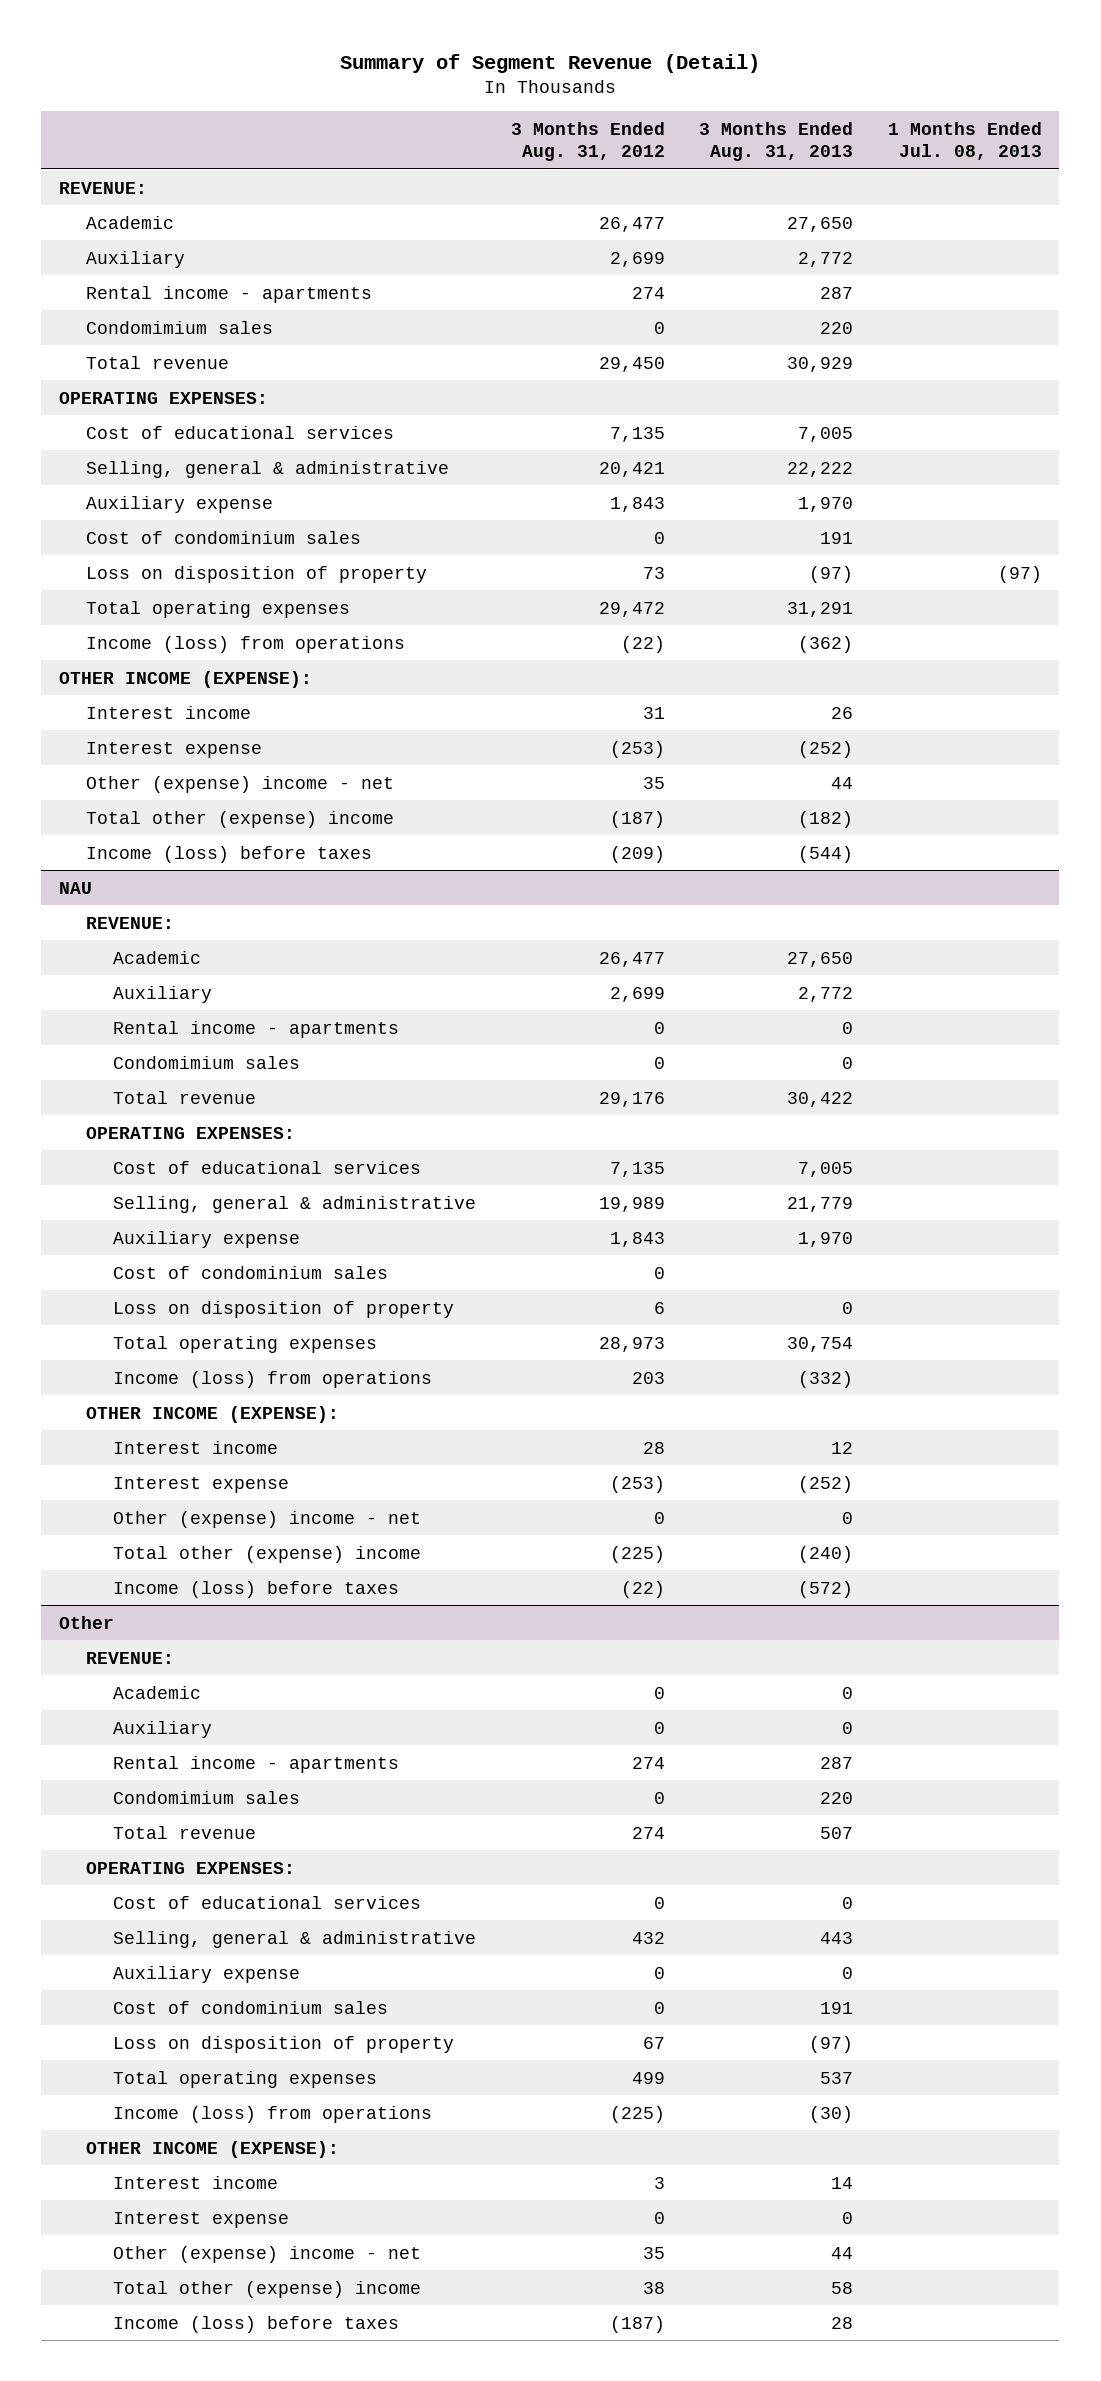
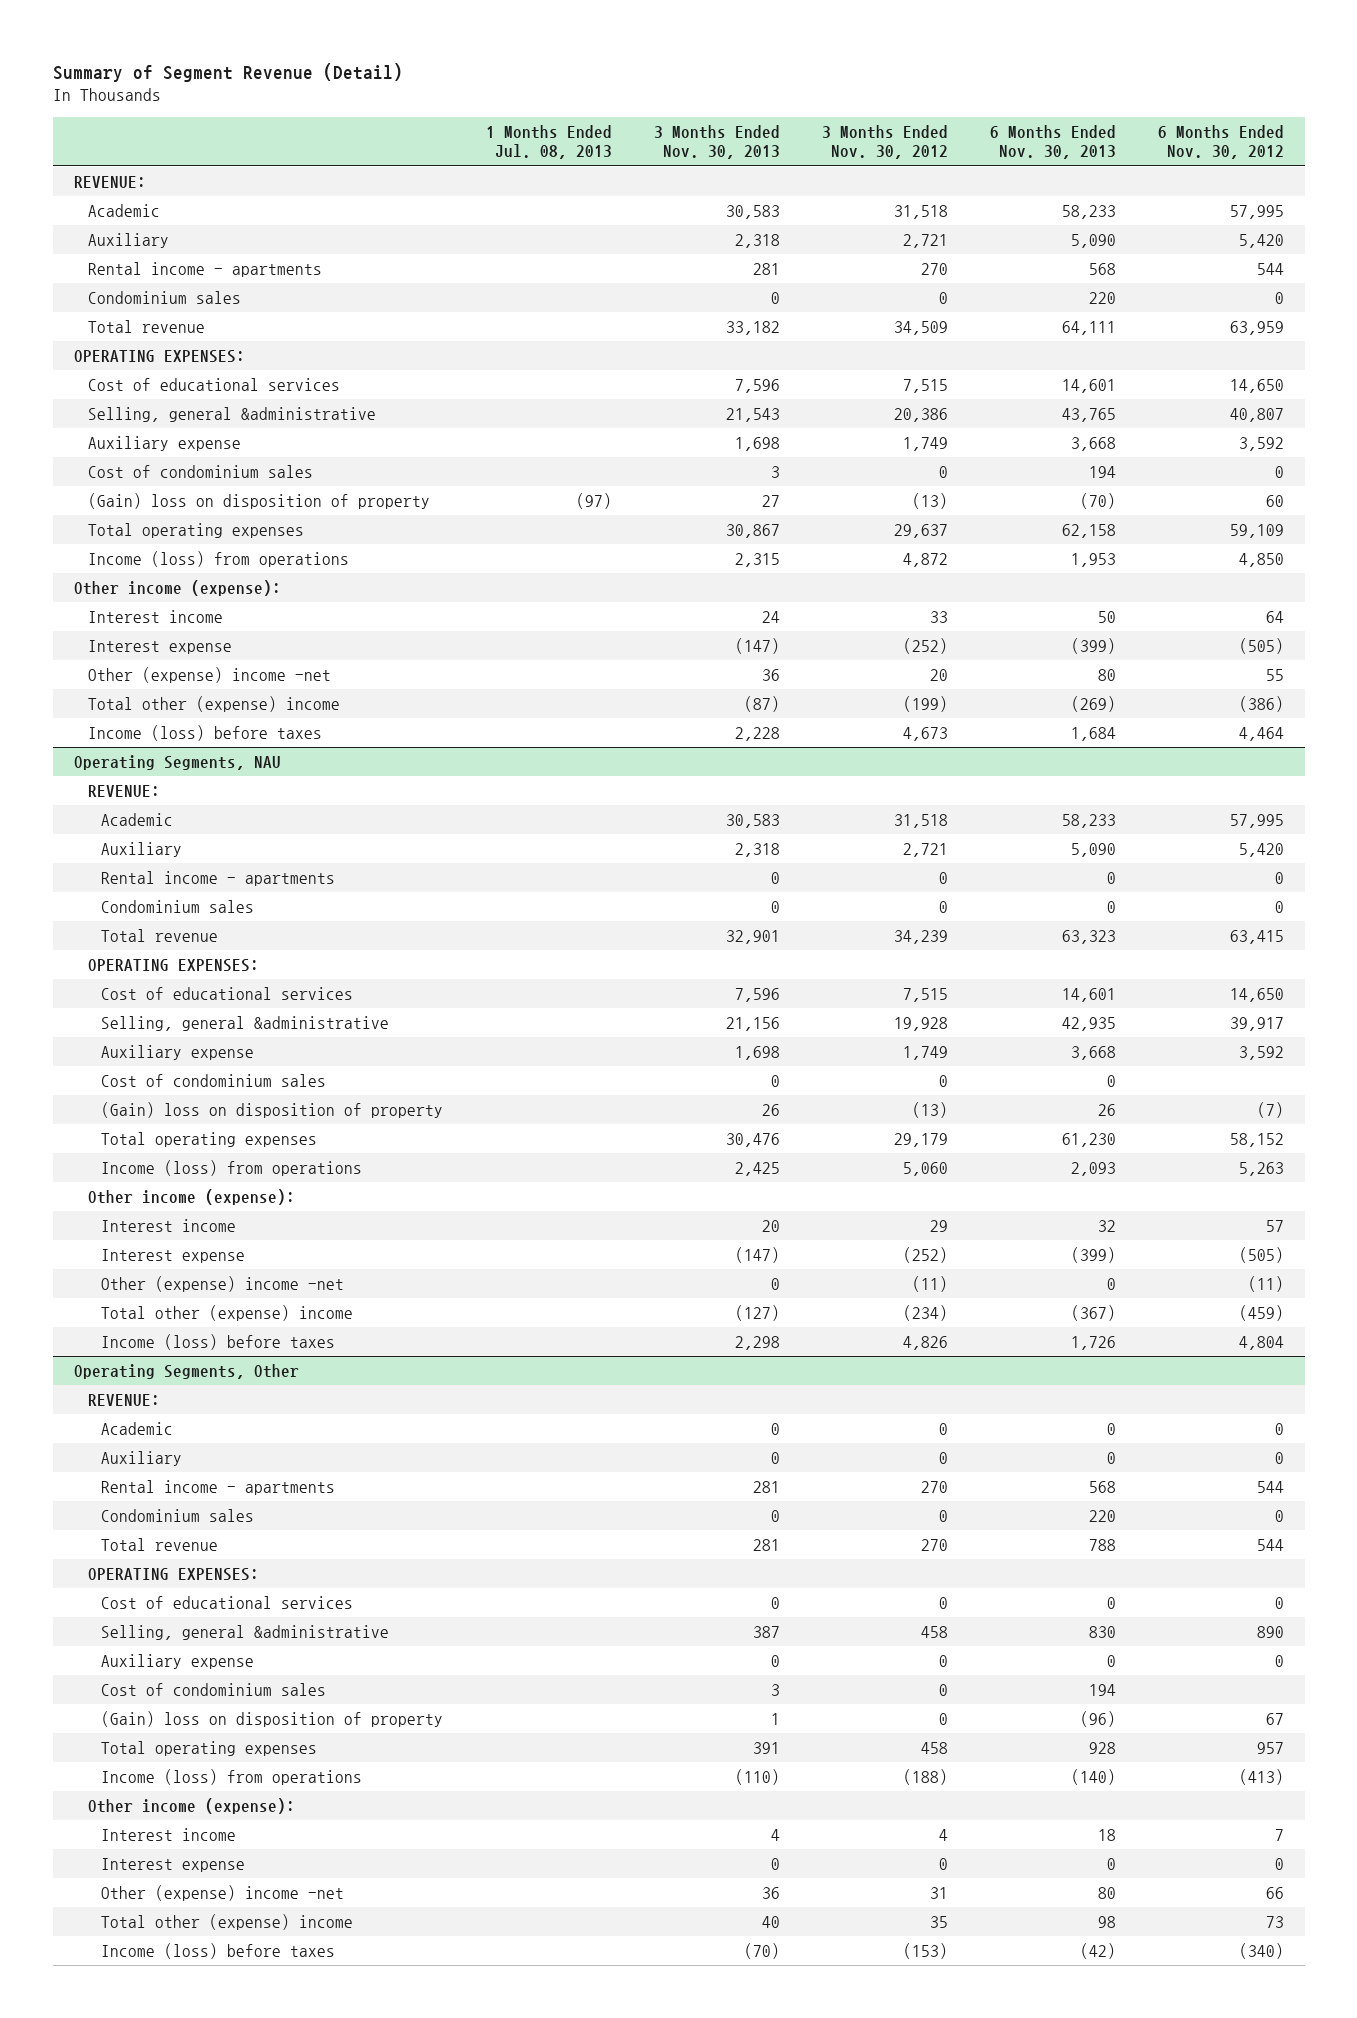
[510,121,665,161] 3 Months Ended Aug. 31, 2012 -> none
[699,121,854,161] 3 Months Ended Aug. 31, 2013 -> none
none -> [653,124,780,160] 3 Months Ended Nov. 30, 2013
none -> [821,124,948,160] 3 Months Ended Nov. 30, 2012
none -> [989,124,1116,160] 6 Months Ended Nov. 30, 2013
none -> [1157,124,1284,160] 6 Months Ended Nov. 30, 2012
[85,320,273,334] Condomimium sales -> [87,290,241,304] Condominium sales
[85,460,449,478] Selling, general & administrative -> [87,406,376,422] Selling, general &administrative
[85,565,427,583] Loss on disposition of property -> [87,492,430,509] (Gain) loss on disposition of property
[58,670,312,688] OTHER INCOME (EXPENSE): -> [73,579,281,596] Other income (expense):
[85,775,394,793] Other (expense) income - net -> [87,666,331,683] Other (expense) income -net
[58,881,92,894] NAU -> [73,754,281,770] Operating Segments, NAU
[112,1055,300,1069] Condomimium sales -> [101,899,255,913] Condominium sales
[112,1195,476,1213] Selling, general & administrative -> [101,1015,390,1031] Selling, general &administrative
[112,1300,454,1318] Loss on disposition of property -> [101,1101,444,1118] (Gain) loss on disposition of property
[85,1405,339,1423] OTHER INCOME (EXPENSE): -> [87,1188,295,1205] Other income (expense):
[112,1510,421,1528] Other (expense) income - net -> [101,1275,345,1292] Other (expense) income -net
[58,1615,114,1629] Other -> [73,1363,299,1379] Operating Segments, Other
[112,1790,300,1804] Condomimium sales -> [101,1508,255,1522] Condominium sales
[112,1930,476,1948] Selling, general & administrative -> [101,1624,390,1640] Selling, general &administrative
[112,2035,454,2053] Loss on disposition of property -> [101,1710,444,1727] (Gain) loss on disposition of property
[85,2140,339,2158] OTHER INCOME (EXPENSE): -> [87,1797,295,1814] Other income (expense):
[112,2245,421,2263] Other (expense) income - net -> [101,1884,345,1901] Other (expense) income -net

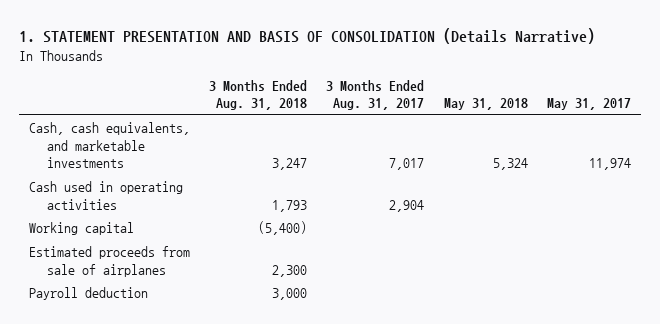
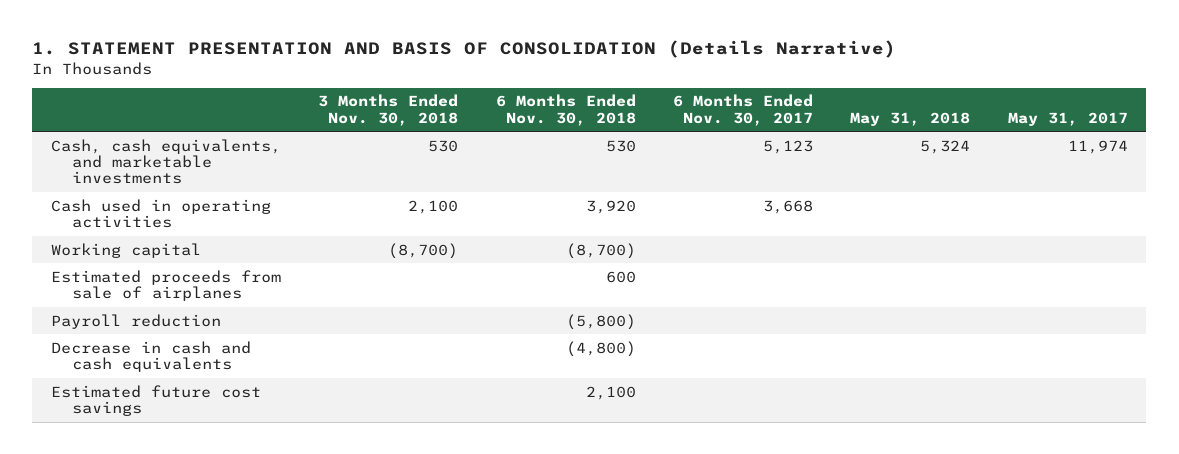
[208,79,307,111] 3 Months Ended Aug. 31, 2018 -> none
[326,79,425,111] 3 Months Ended Aug. 31, 2017 -> none
none -> [318,94,459,126] 3 Months Ended Nov. 30, 2018
none -> [495,94,636,126] 6 Months Ended Nov. 30, 2018
none -> [673,94,814,126] 6 Months Ended Nov. 30, 2017
[28,287,148,301] Payroll deduction -> [50,313,221,329] Payroll reduction
none -> [50,340,251,372] Decrease in cash and cash equivalents
none -> [50,384,261,416] Estimated future cost savings

